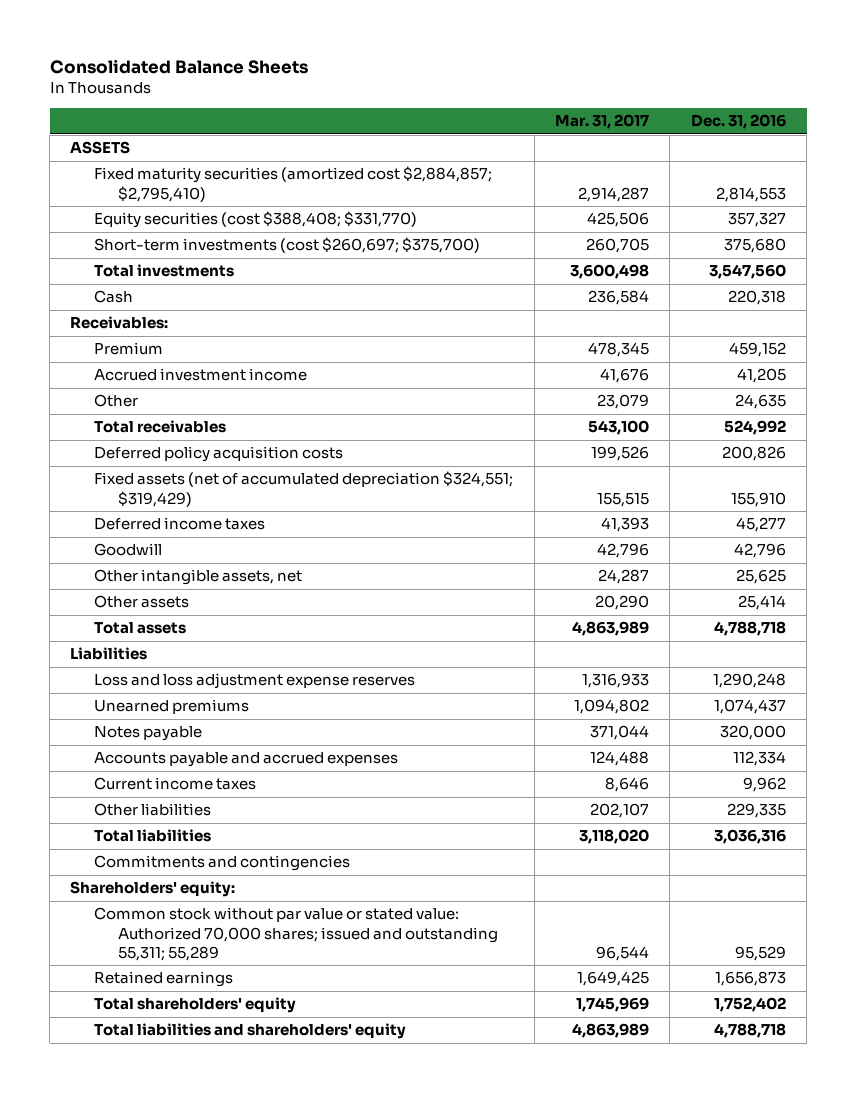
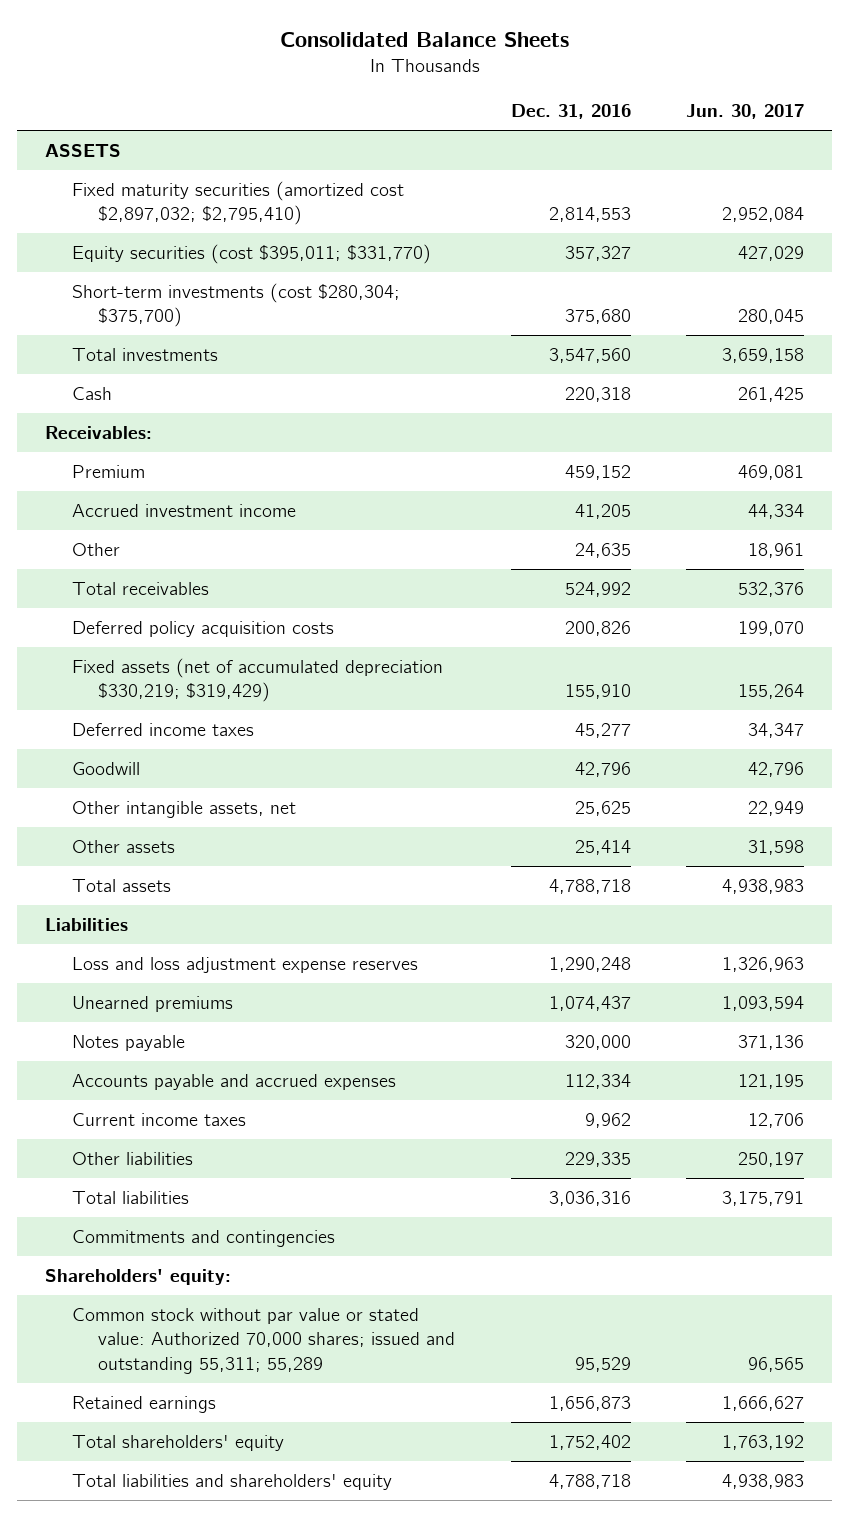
[555,114,650,130] Mar. 31, 2017 -> none
none -> [686,104,805,120] Jun. 30, 2017
[94,166,493,202] Fixed maturity securities (amortized cost $2,884,857; $2,795,410) -> [71,180,404,226] Fixed maturity securities (amortized cost $2,897,032; $2,795,410)
[94,211,418,229] Equity securities (cost $388,408; $331,770) -> [71,243,431,264] Equity securities (cost $395,011; $331,770)
[94,237,481,254] Short-term investments (cost $260,697; $375,700) -> [71,282,400,328] Short-term investments (cost $280,304; $375,700)
[94,471,514,507] Fixed assets (net of accumulated depreciation $324,551; $319,429) -> [71,657,443,703] Fixed assets (net of accumulated depreciation $330,219; $319,429)

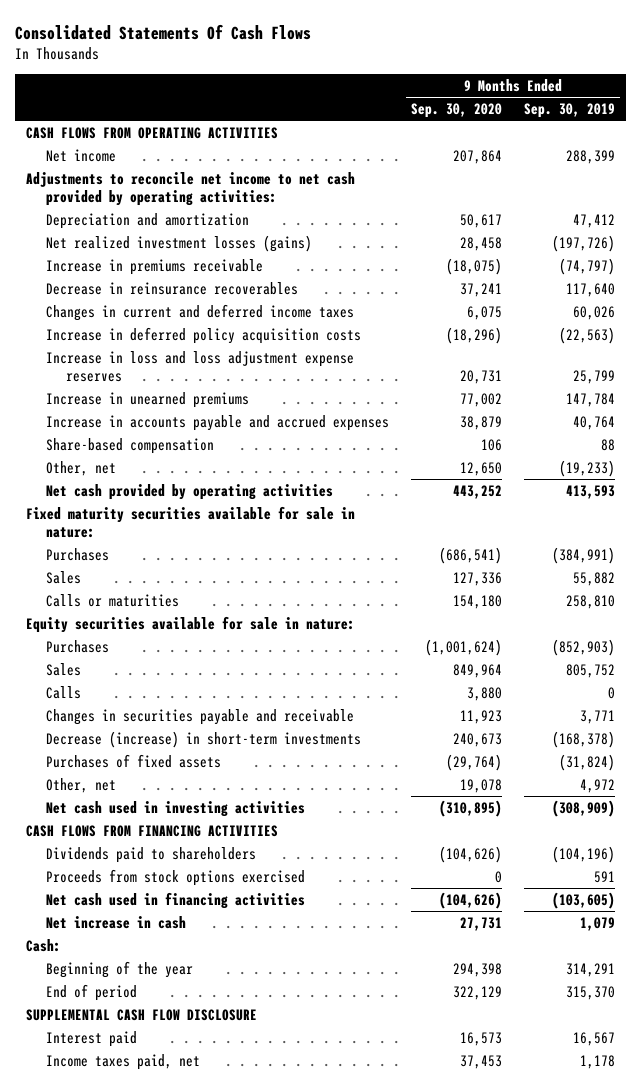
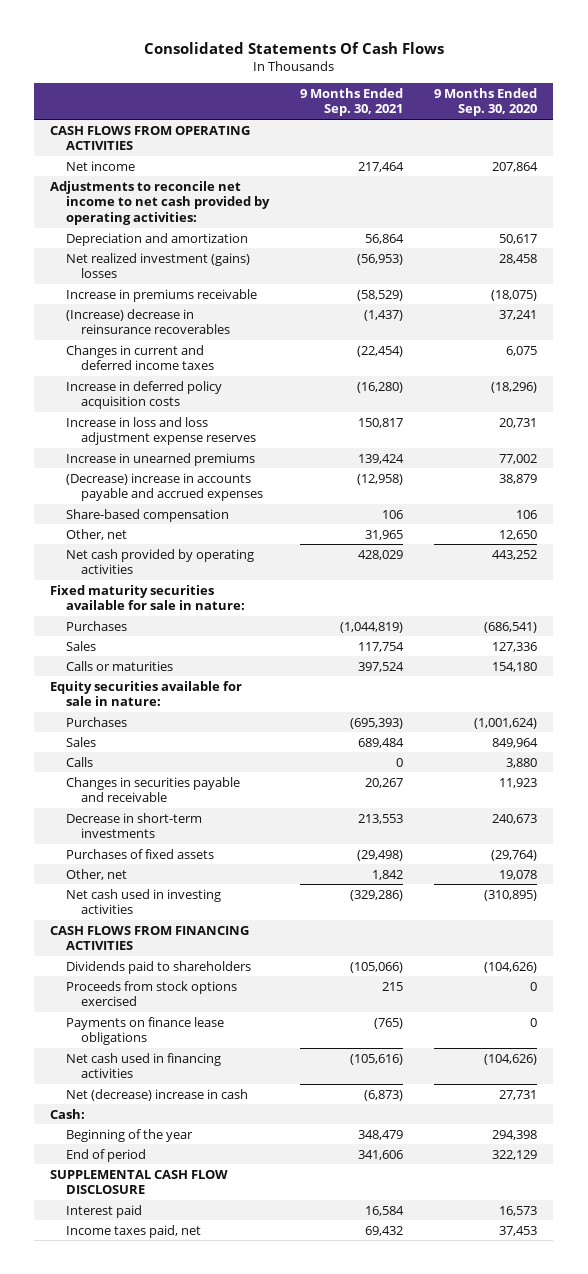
[523,103,615,119] Sep. 30, 2019 -> none
none -> [299,87,403,117] 9 Months Ended Sep. 30, 2021
[46,234,313,252] Net realized investment losses (gains) -> [65,252,250,279] Net realized investment (gains) losses
[46,281,299,295] Decrease in reinsurance recoverables -> [65,308,230,335] (Increase) decrease in reinsurance recoverables
[46,414,390,431] Increase in accounts payable and accrued expenses -> [65,472,263,502] (Decrease) increase in accounts payable and accrued expenses
[46,730,362,748] Decrease (increase) in short-term investments -> [65,812,202,839] Decrease in short-term investments
none -> [65,1016,224,1046] Payments on finance lease obligations
[46,915,187,929] Net increase in cash -> [65,1088,248,1101] Net (decrease) increase in cash

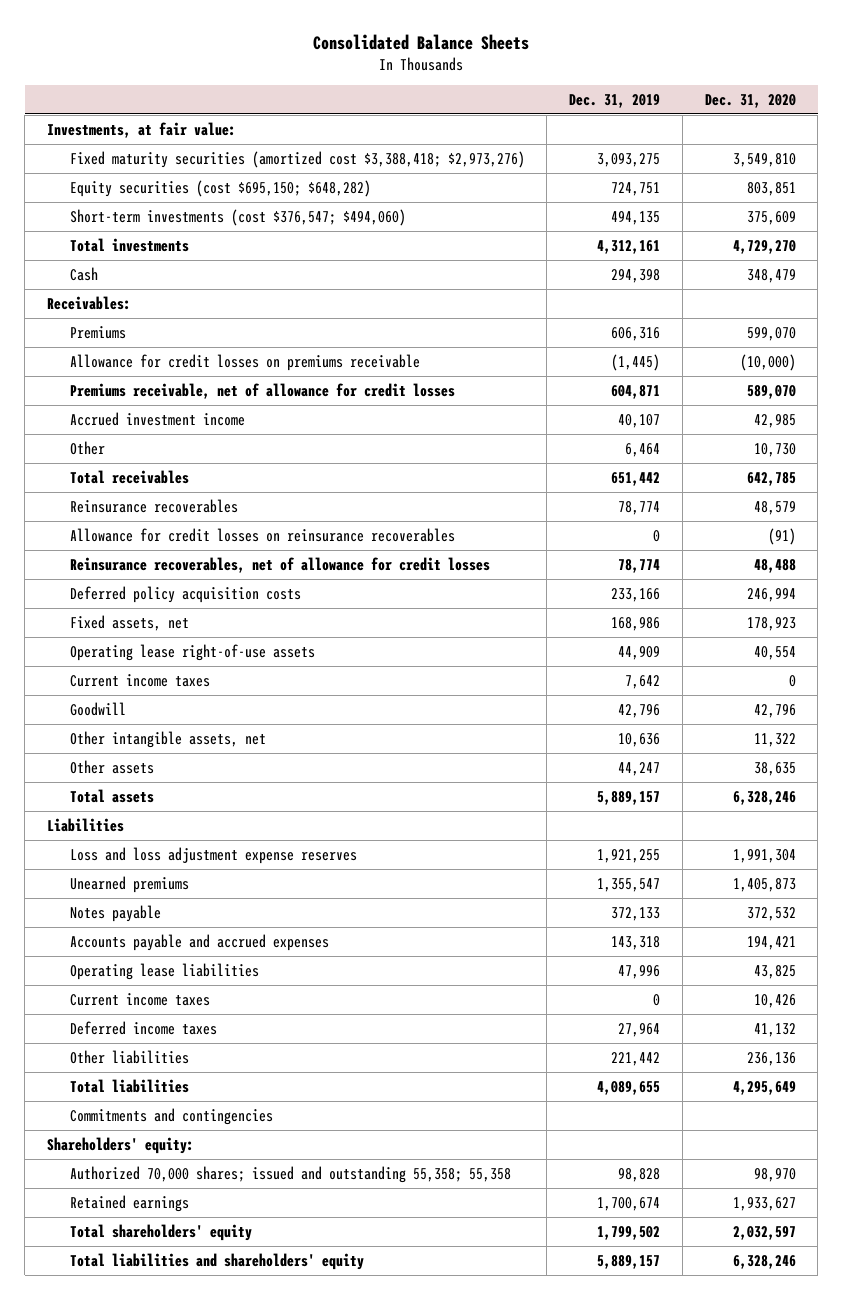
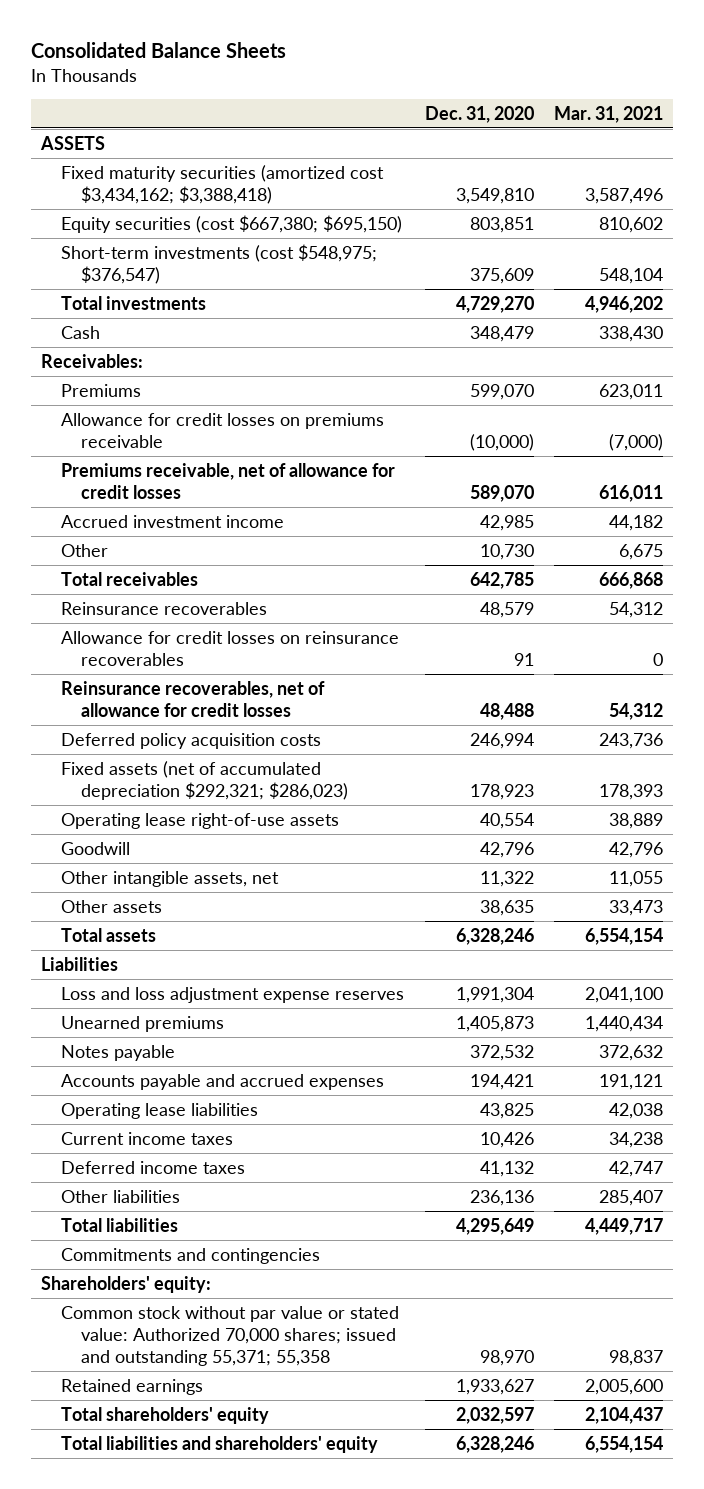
[569,94,661,109] Dec. 31, 2019 -> none
none -> [554,105,664,123] Mar. 31, 2021
[46,121,236,138] Investments, at fair value: -> none
none -> [40,135,106,150] ASSETS
[69,150,525,168] Fixed maturity securities (amortized cost $3,388,418; $2,973,276) -> [61,164,385,204] Fixed maturity securities (amortized cost $3,434,162; $3,388,418)
[69,179,371,197] Equity securities (cost $695,150; $648,282) -> [61,214,403,233] Equity securities (cost $667,380; $695,150)
[69,208,406,226] Short-term investments (cost $376,547; $494,060) -> [61,243,378,284] Short-term investments (cost $548,975; $376,547)
[767,527,796,545] (91) -> [513,652,534,666] 91
[69,614,189,631] Fixed assets, net -> [61,760,349,800] Fixed assets (net of accumulated depreciation $292,321; $286,023)
[69,673,210,687] Current income taxes -> none
[69,1165,511,1183] Authorized 70,000 shares; issued and outstanding 55,358; 55,358 -> [61,1305,400,1367] Common stock without par value or stated value: Authorized 70,000 shares; issued and outstanding 55,371; 55,358

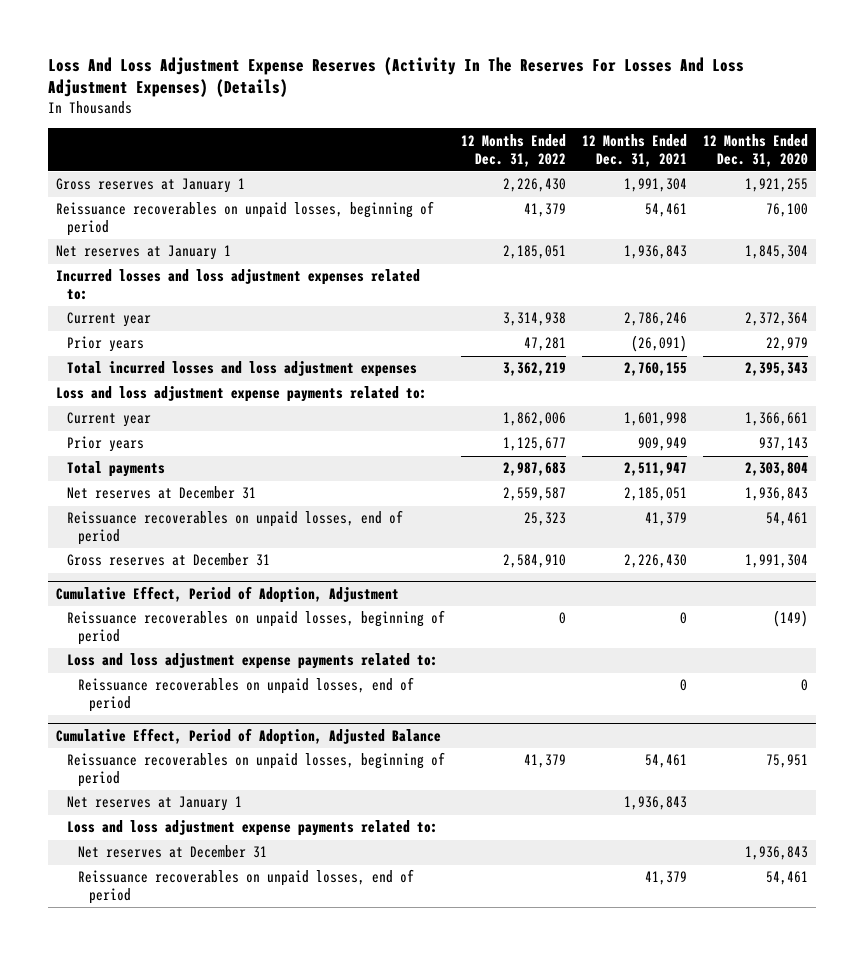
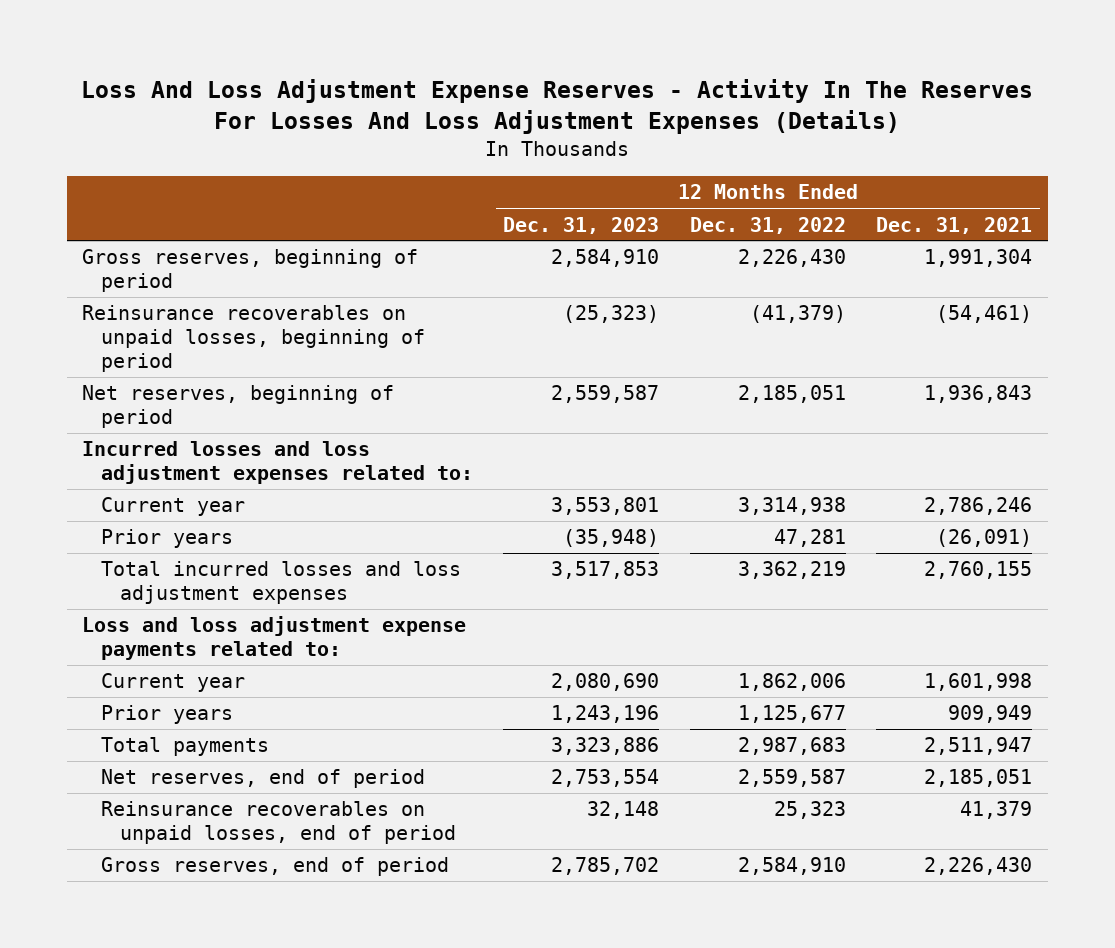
[47,56,744,98] Loss And Loss Adjustment Expense Reserves (Activity In The Reserves For Losses And Loss Adjustment Expenses) (Details) -> [81,79,1034,135] Loss And Loss Adjustment Expense Reserves - Activity In The Reserves For Losses And Loss Adjustment Expenses (Details)
[703,133,809,167] 12 Months Ended Dec. 31, 2020 -> none
none -> [503,216,660,234] Dec. 31, 2023
[55,178,245,194] Gross reserves at January 1 -> [82,249,419,293] Gross reserves, beginning of period
[55,201,434,237] Reissuance recoverables on unpaid losses, beginning of period -> [82,305,425,372] Reinsurance recoverables on unpaid losses, beginning of period
[523,203,566,218] 41,379 -> [749,305,846,324] (41,379)
[645,203,688,218] 54,461 -> [936,305,1033,324] (54,461)
[55,245,231,261] Net reserves at January 1 -> [82,385,395,429] Net reserves, beginning of period
[55,586,399,604] Cumulative Effect, Period of Adoption, Adjustment -> none
[66,610,445,646] Reissuance recoverables on unpaid losses, beginning of period -> none
[66,653,438,670] Loss and loss adjustment expense payments related to: -> none
[77,677,414,713] Reissuance recoverables on unpaid losses, end of period -> none
[55,728,441,746] Cumulative Effect, Period of Adoption, Adjusted Balance -> none
[66,752,445,788] Reissuance recoverables on unpaid losses, beginning of period -> none
[66,796,242,812] Net reserves at January 1 -> none
[66,820,438,837] Loss and loss adjustment expense payments related to: -> none
[77,845,267,859] Net reserves at December 31 -> none
[77,869,414,905] Reissuance recoverables on unpaid losses, end of period -> none
[66,486,256,500] Net reserves at December 31 -> [100,769,425,789] Net reserves, end of period
[66,510,403,546] Reissuance recoverables on unpaid losses, end of period -> [100,801,456,845] Reinsurance recoverables on unpaid losses, end of period
[66,553,270,567] Gross reserves at December 31 -> [100,857,449,877] Gross reserves, end of period

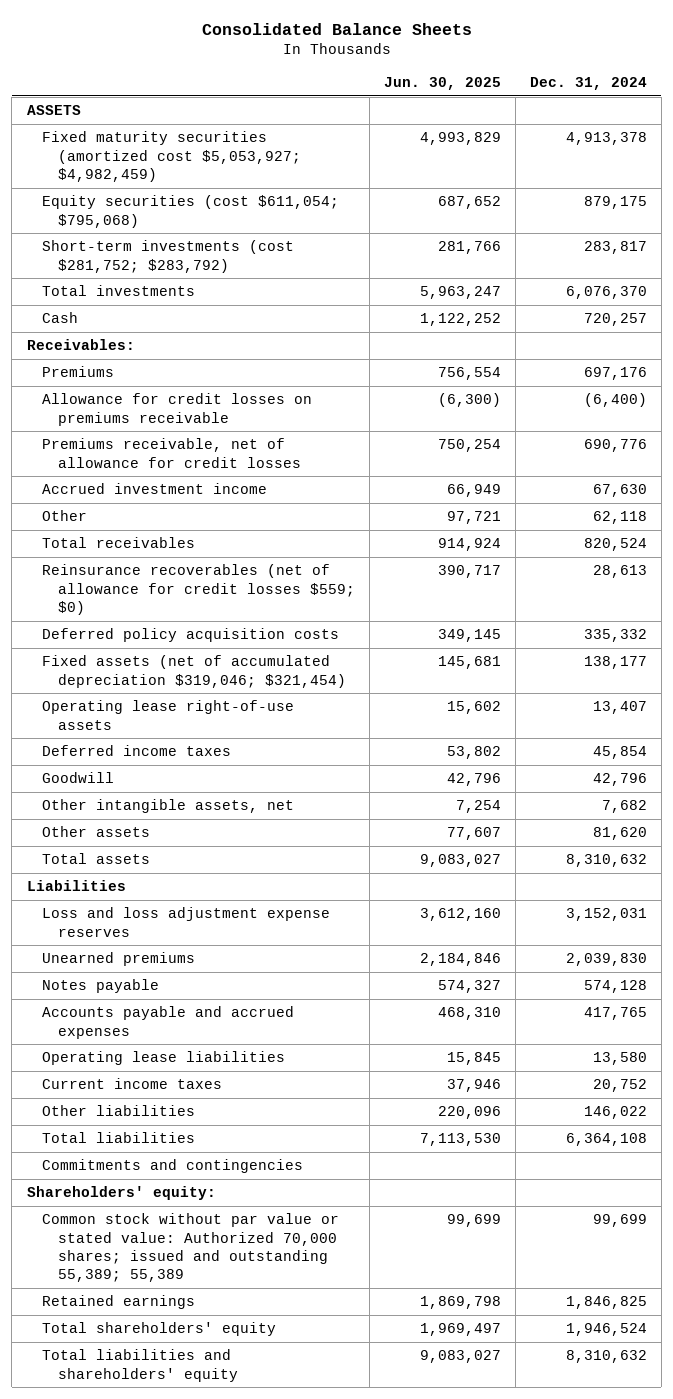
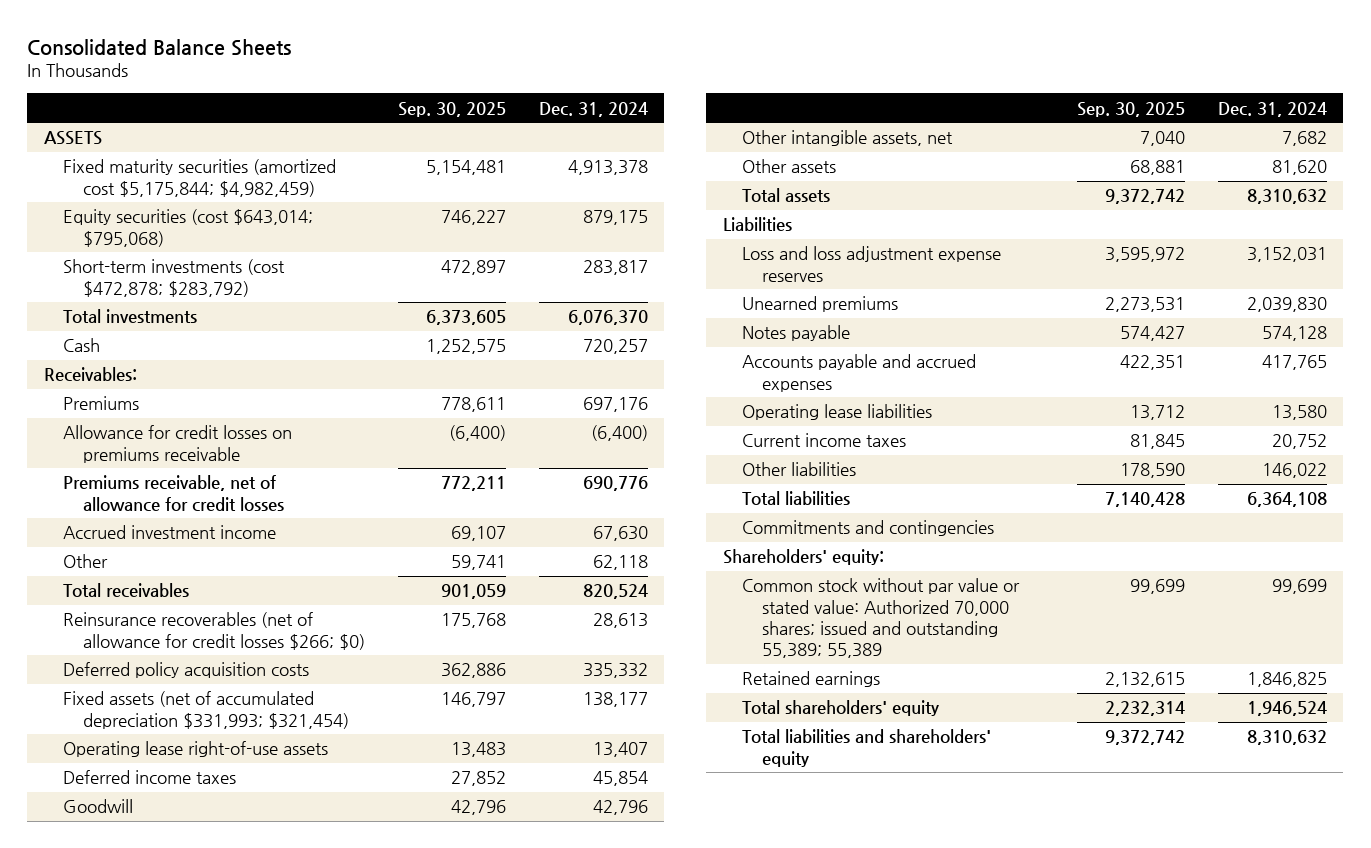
[383,76,501,90] Jun. 30, 2025 -> none
none -> [397,101,506,117] Sep. 30, 2025
[42,131,301,182] Fixed maturity securities (amortized cost $5,053,927; $4,982,459) -> [63,159,337,197] Fixed maturity securities (amortized cost $5,175,844; $4,982,459)
[42,195,340,228] Equity securities (cost $611,054; $795,068) -> [63,209,314,247] Equity securities (cost $643,014; $795,068)
[42,240,295,273] Short-term investments (cost $281,752; $283,792) -> [63,259,286,297] Short-term investments (cost $472,878; $283,792)
[42,564,355,615] Reinsurance recoverables (net of allowance for credit losses $559; $0) -> [63,612,365,650] Reinsurance recoverables (net of allowance for credit losses $266; $0)
[42,655,346,688] Fixed assets (net of accumulated depreciation $319,046; $321,454) -> [63,691,349,729] Fixed assets (net of accumulated depreciation $331,993; $321,454)

